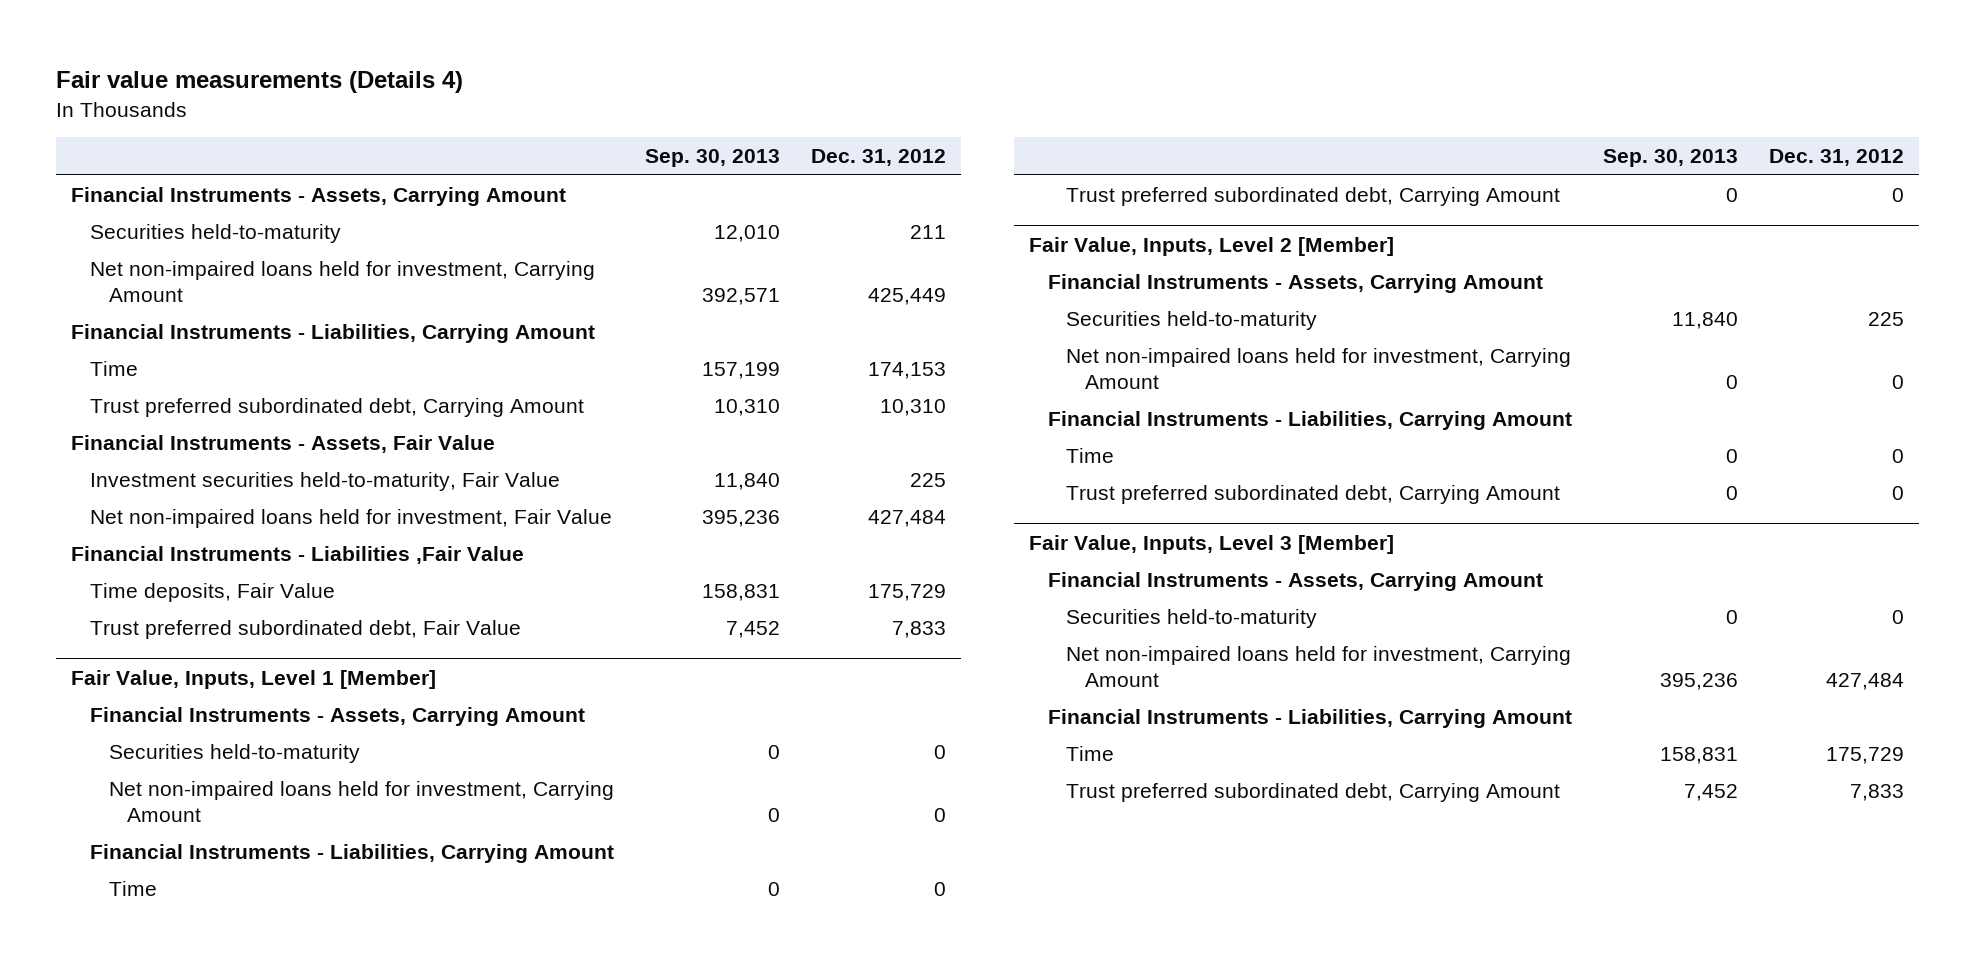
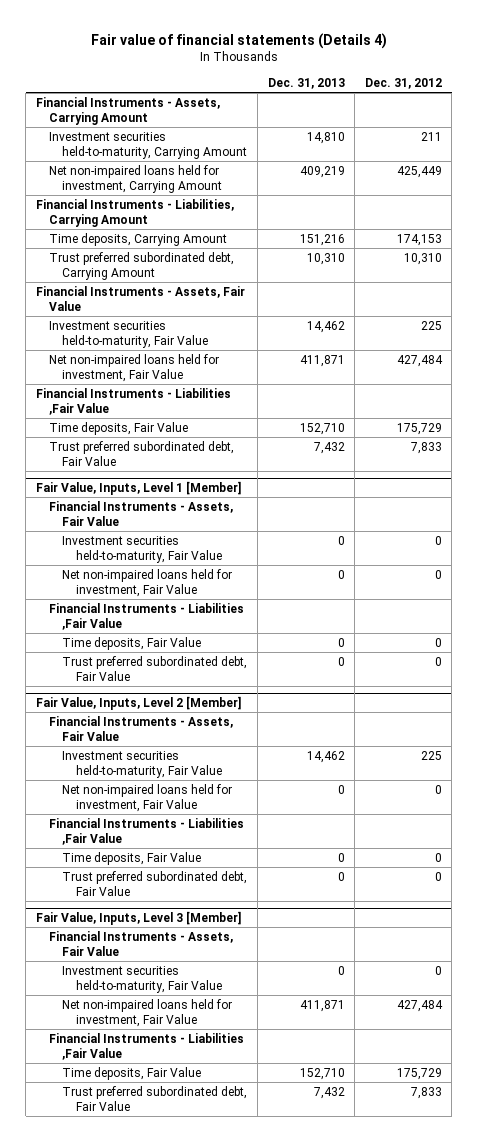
[55,71,463,94] Fair value measurements (Details 4) -> [90,32,387,49] Fair value of financial statements (Details 4)
[644,149,780,168] Sep. 30, 2013 -> none
none -> [267,78,345,90] Dec. 31, 2013
[89,223,341,243] Securities held-to-maturity -> [49,131,248,159] Investment securities held-to-maturity, Carrying Amount
[89,360,138,376] Time -> [49,232,228,246] Time deposits, Carrying Amount
[89,706,585,726] Financial Instruments - Assets, Carrying Amount -> none
[89,843,614,863] Financial Instruments - Liabilities, Carrying Amount -> none
[108,880,157,896] Time -> none
none -> [49,500,234,526] Financial Instruments - Assets, Fair Value
[108,743,360,763] Securities held-to-maturity -> [62,535,222,563] Investment securities held-to-maturity, Fair Value
[108,780,614,822] Net non-impaired loans held for investment, Carrying Amount -> [62,568,233,597] Net non-impaired loans held for investment, Fair Value
none -> [49,602,245,630] Financial Instruments - Liabilities ,Fair Value
none -> [62,636,202,650] Time deposits, Fair Value
[1066,186,1561,206] Trust preferred subordinated debt, Carrying Amount -> [62,655,248,681] Trust preferred subordinated debt, Fair Value
[1047,273,1543,293] Financial Instruments - Assets, Carrying Amount -> none
[1047,410,1572,430] Financial Instruments - Liabilities, Carrying Amount -> none
[1066,447,1115,463] Time -> none
none -> [49,715,234,741] Financial Instruments - Assets, Fair Value
[1066,310,1318,330] Securities held-to-maturity -> [62,750,222,778] Investment securities held-to-maturity, Fair Value
[1066,347,1572,389] Net non-impaired loans held for investment, Carrying Amount -> [62,783,233,812] Net non-impaired loans held for investment, Fair Value
none -> [49,817,245,845] Financial Instruments - Liabilities ,Fair Value
none -> [62,851,202,865] Time deposits, Fair Value
[1066,484,1561,504] Trust preferred subordinated debt, Carrying Amount -> [62,870,248,896] Trust preferred subordinated debt, Fair Value
[1047,571,1543,591] Financial Instruments - Assets, Carrying Amount -> none
[1047,708,1572,728] Financial Instruments - Liabilities, Carrying Amount -> none
none -> [49,930,234,956] Financial Instruments - Assets, Fair Value
[1066,608,1318,628] Securities held-to-maturity -> [62,965,222,993] Investment securities held-to-maturity, Fair Value
[1066,645,1572,687] Net non-impaired loans held for investment, Carrying Amount -> [62,998,233,1027] Net non-impaired loans held for investment, Fair Value
none -> [49,1032,245,1060] Financial Instruments - Liabilities ,Fair Value
[1066,745,1115,761] Time -> [62,1066,202,1080] Time deposits, Fair Value
[1066,782,1561,802] Trust preferred subordinated debt, Carrying Amount -> [62,1085,248,1111] Trust preferred subordinated debt, Fair Value

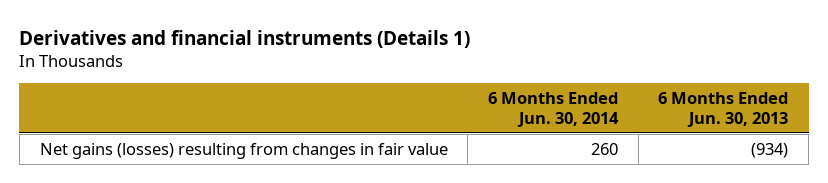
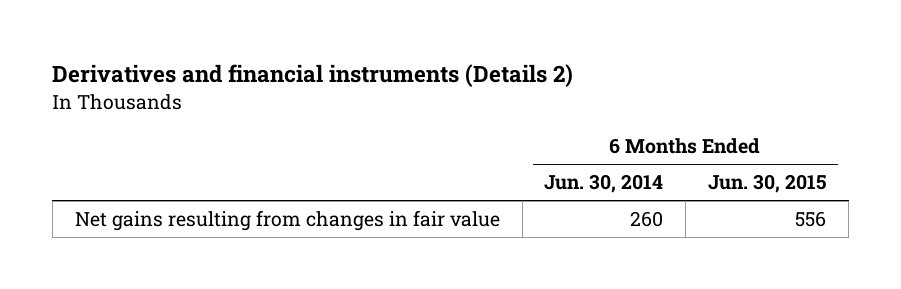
[19,29,471,48] Derivatives and financial instruments (Details 1) -> [52,64,574,88] Derivatives and financial instruments (Details 2)
[658,91,789,127] 6 Months Ended Jun. 30, 2013 -> none
none -> [708,174,827,194] Jun. 30, 2015
[39,142,448,159] Net gains (losses) resulting from changes in fair value -> [74,210,500,232] Net gains resulting from changes in fair value

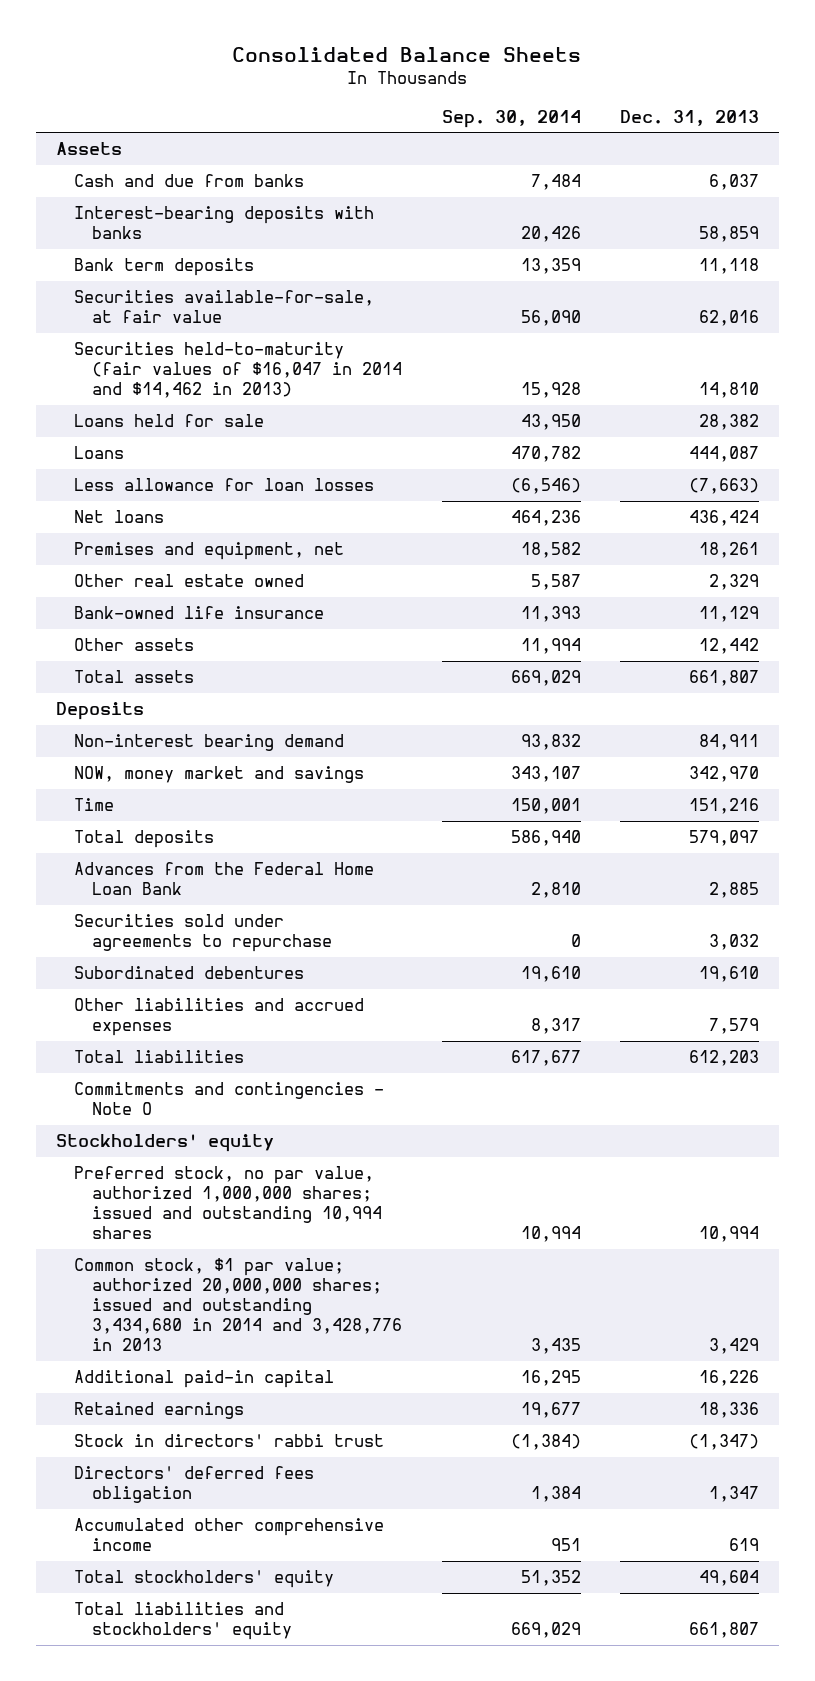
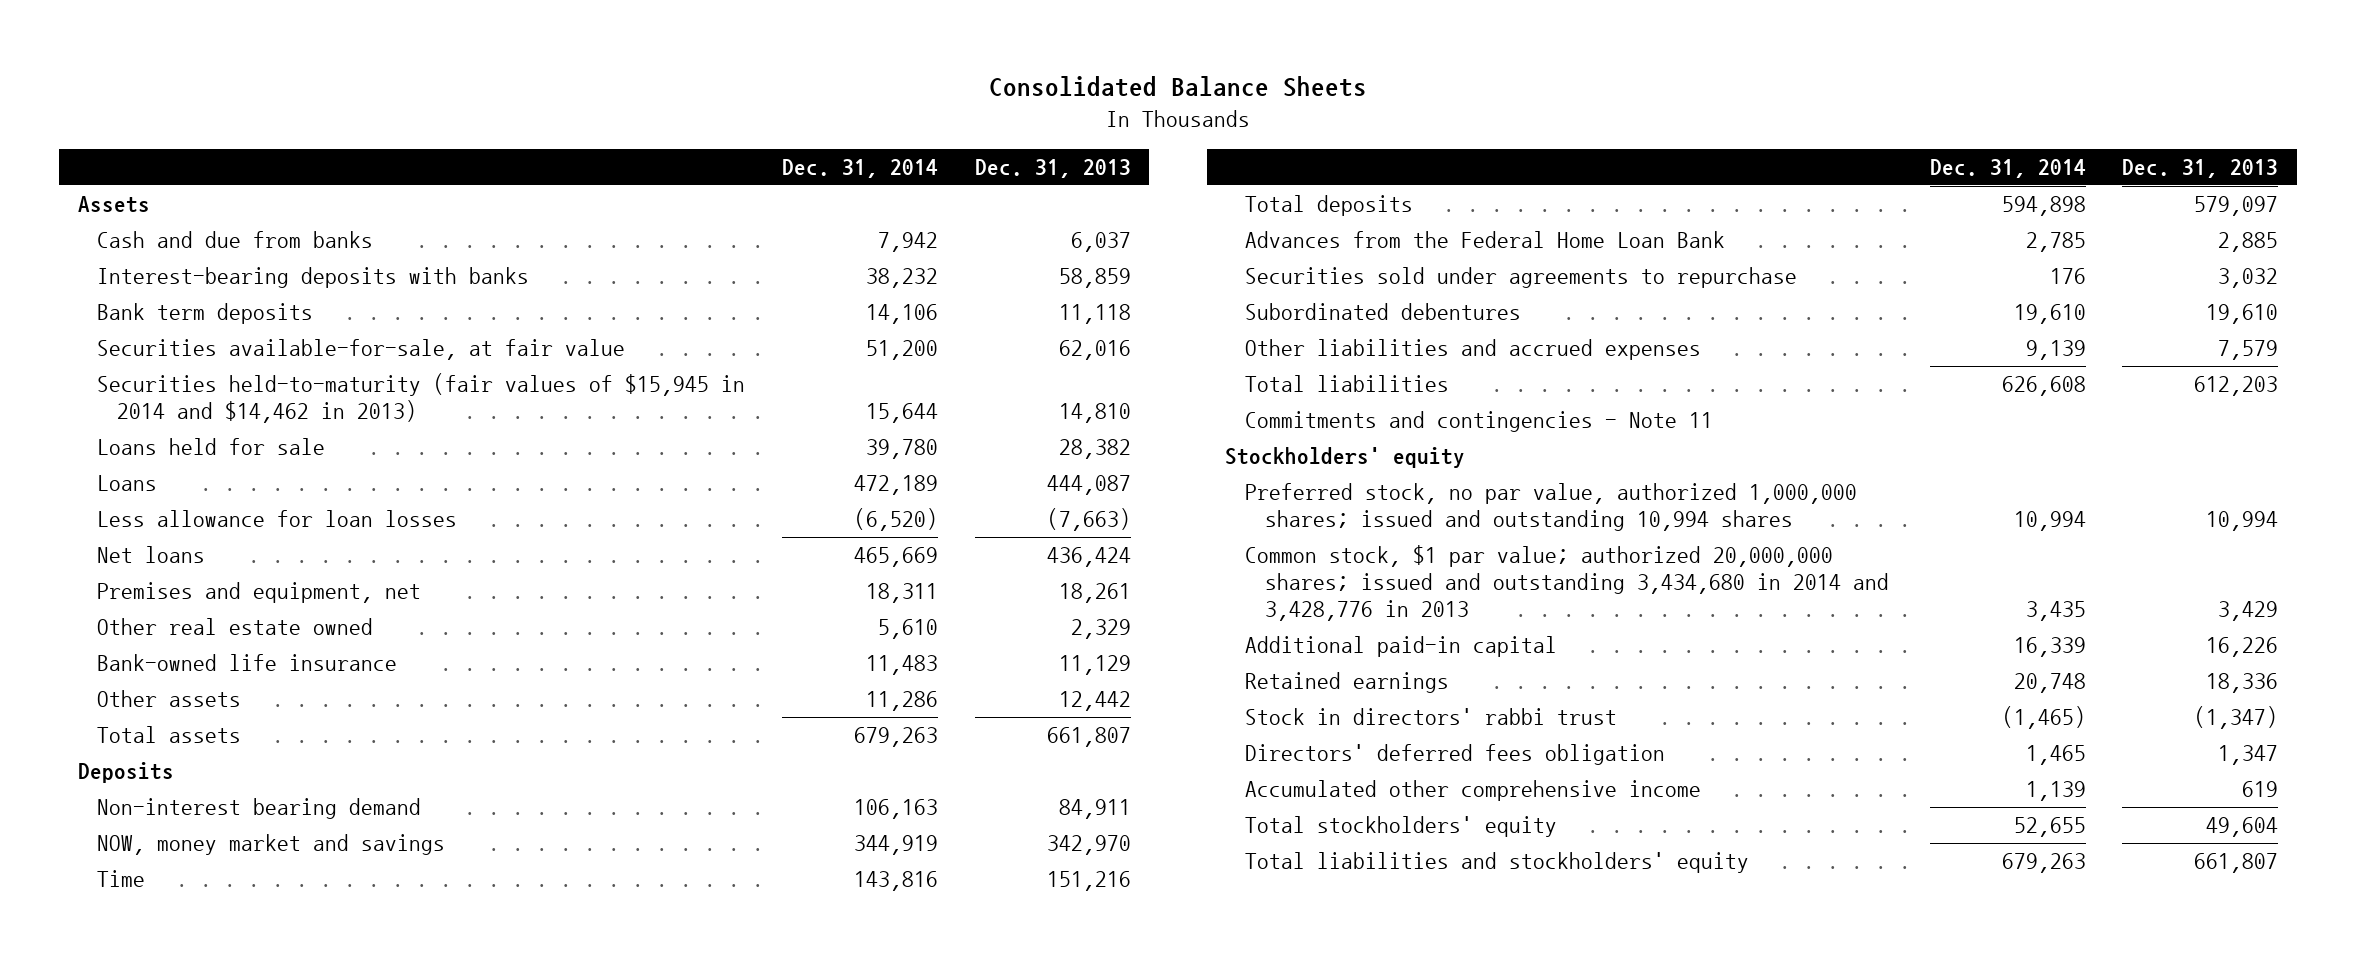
[441,109,581,128] Sep. 30, 2014 -> none
none -> [782,159,939,179] Dec. 31, 2014
[73,342,403,399] Securities held-to-maturity (fair values of $16,047 in 2014 and $14,462 in 2013) -> [97,373,746,424] Securities held-to-maturity (fair values of $15,945 in 2014 and $14,462 in 2013)
[73,1082,384,1116] Commitments and contingencies - Note O -> [1244,411,1713,433] Commitments and contingencies - Note 11

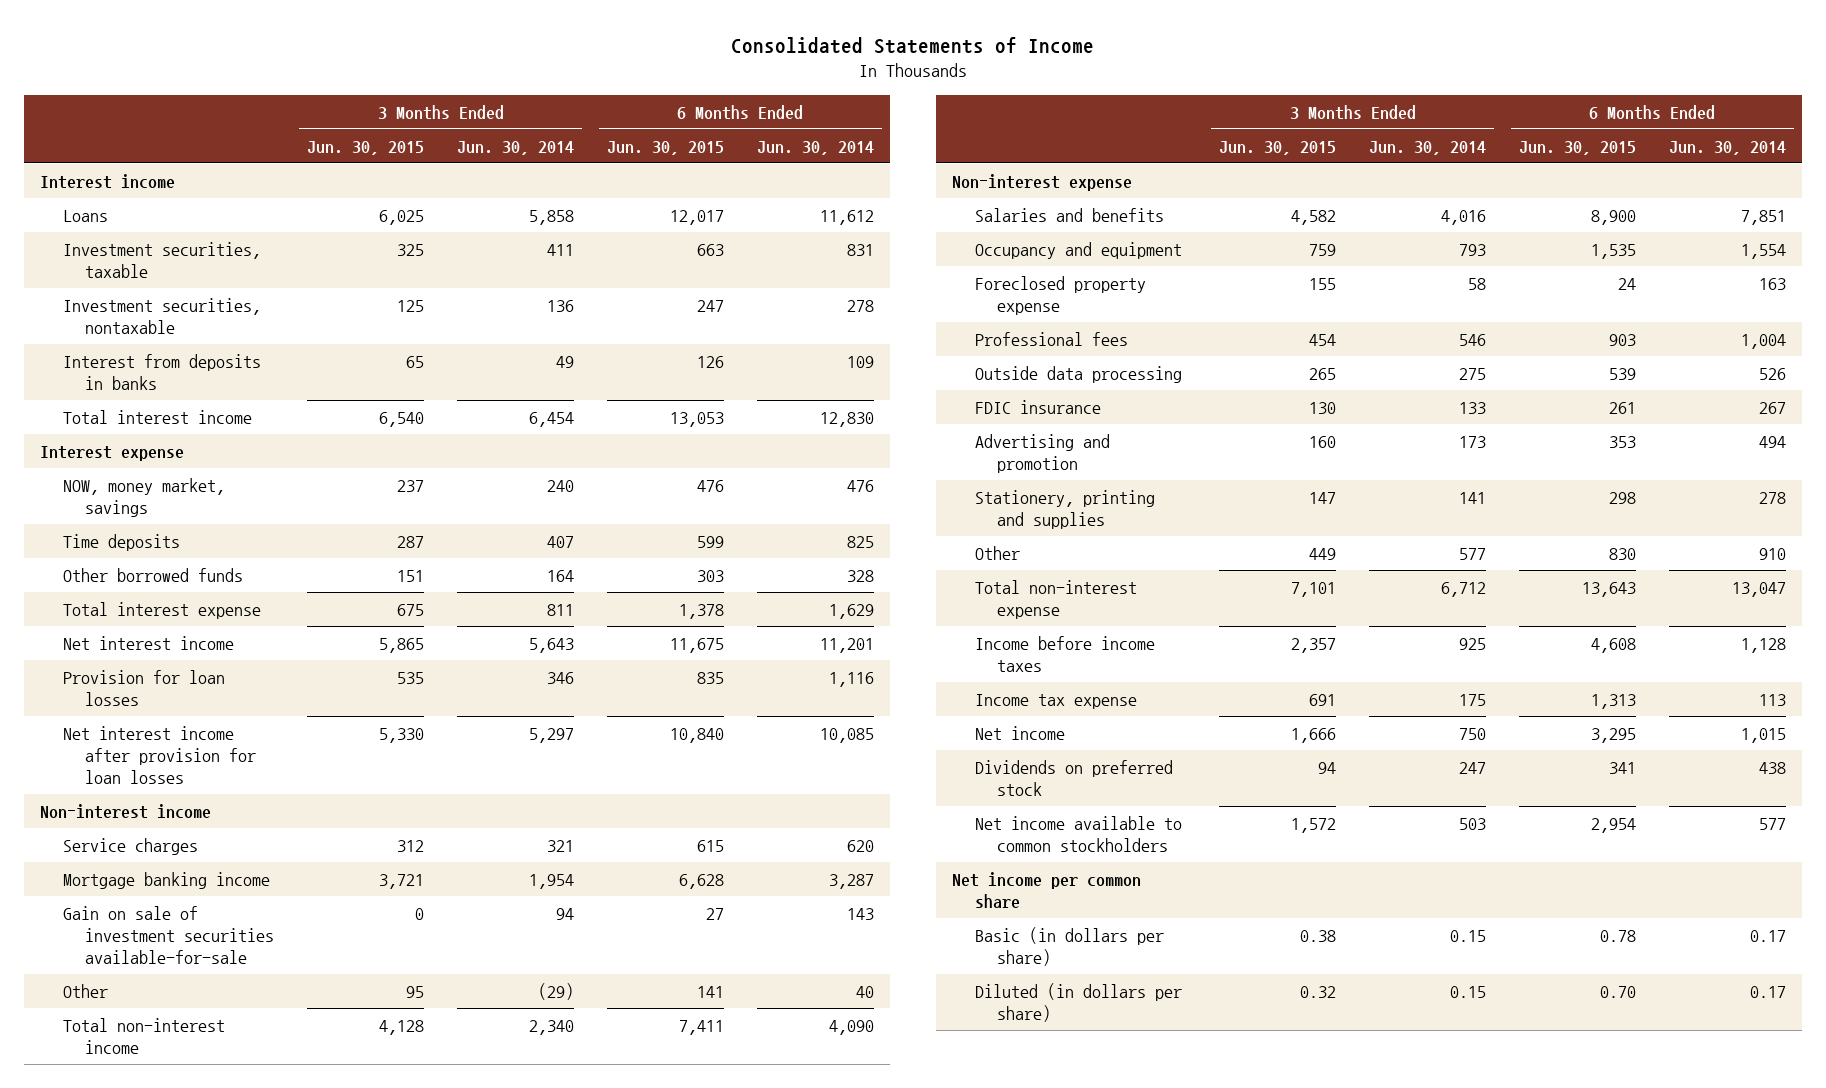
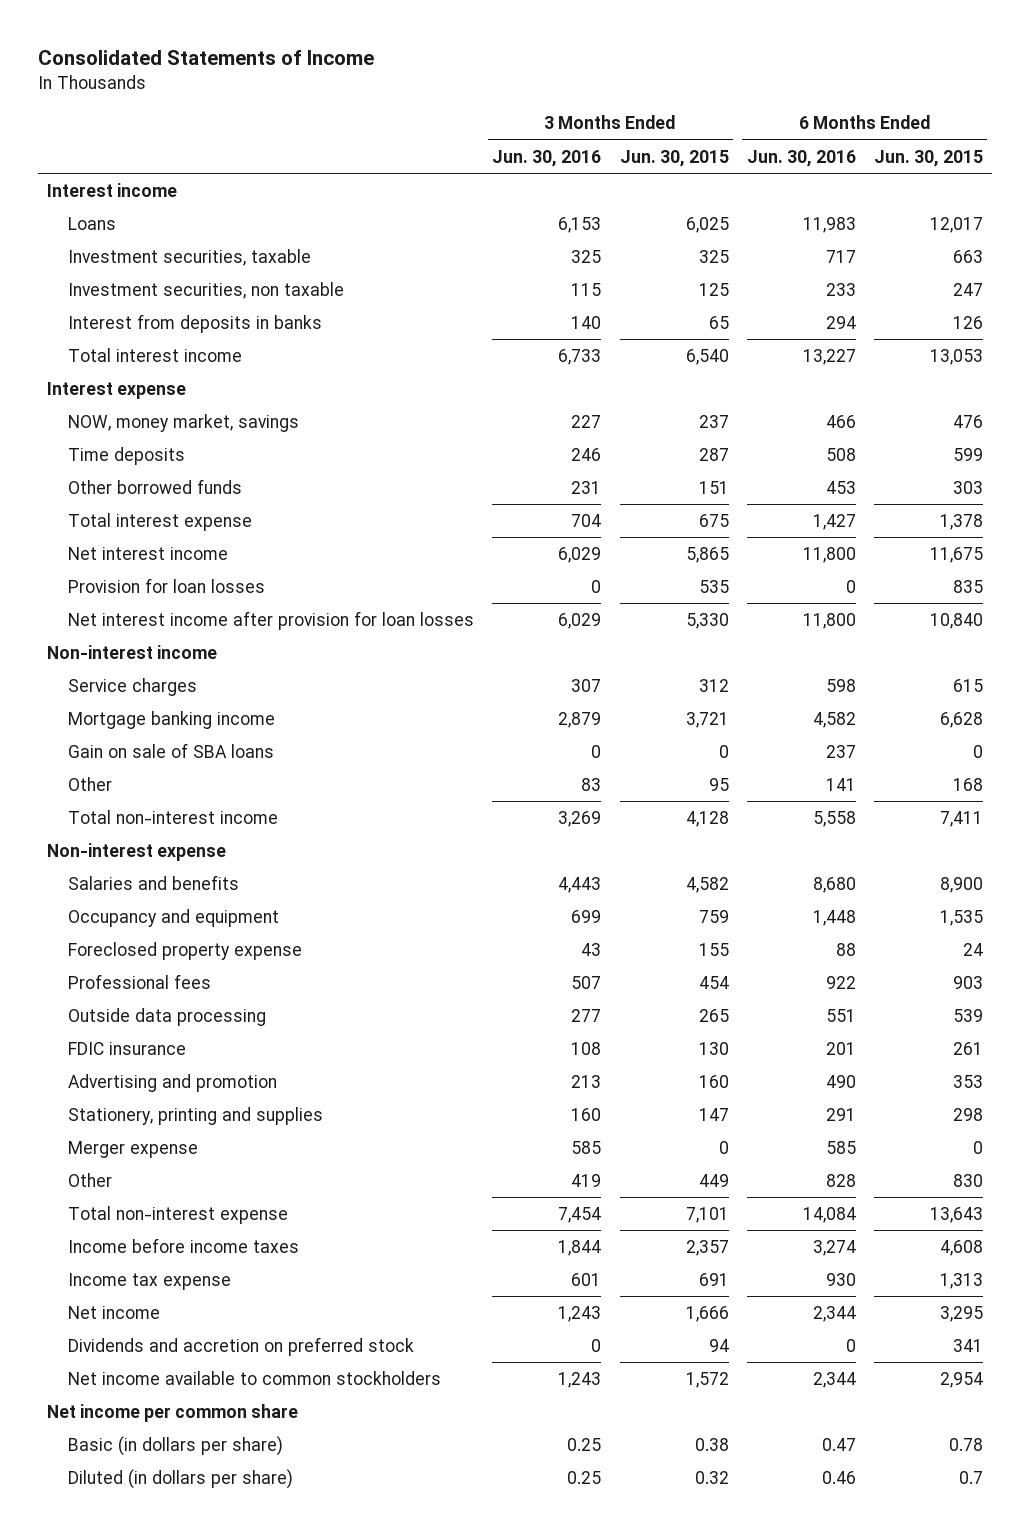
[457,140,575,155] Jun. 30, 2014 -> none
[756,140,874,155] Jun. 30, 2014 -> none
none -> [492,149,602,167] Jun. 30, 2016
none -> [746,149,856,167] Jun. 30, 2016
[62,297,261,334] Investment securities, nontaxable -> [68,281,345,299] Investment securities, non taxable
[62,905,275,964] Gain on sale of investment securities available-for-sale -> none
none -> [68,742,275,758] Gain on sale of SBA loans
[696,985,724,998] 141 -> [952,777,983,791] 168
none -> [68,1140,199,1158] Merger expense
[974,759,1173,796] Dividends on preferred stock -> [68,1336,415,1356] Dividends and accretion on preferred stock
[1599,985,1636,998] 0.70 -> [958,1470,983,1484] 0.7

